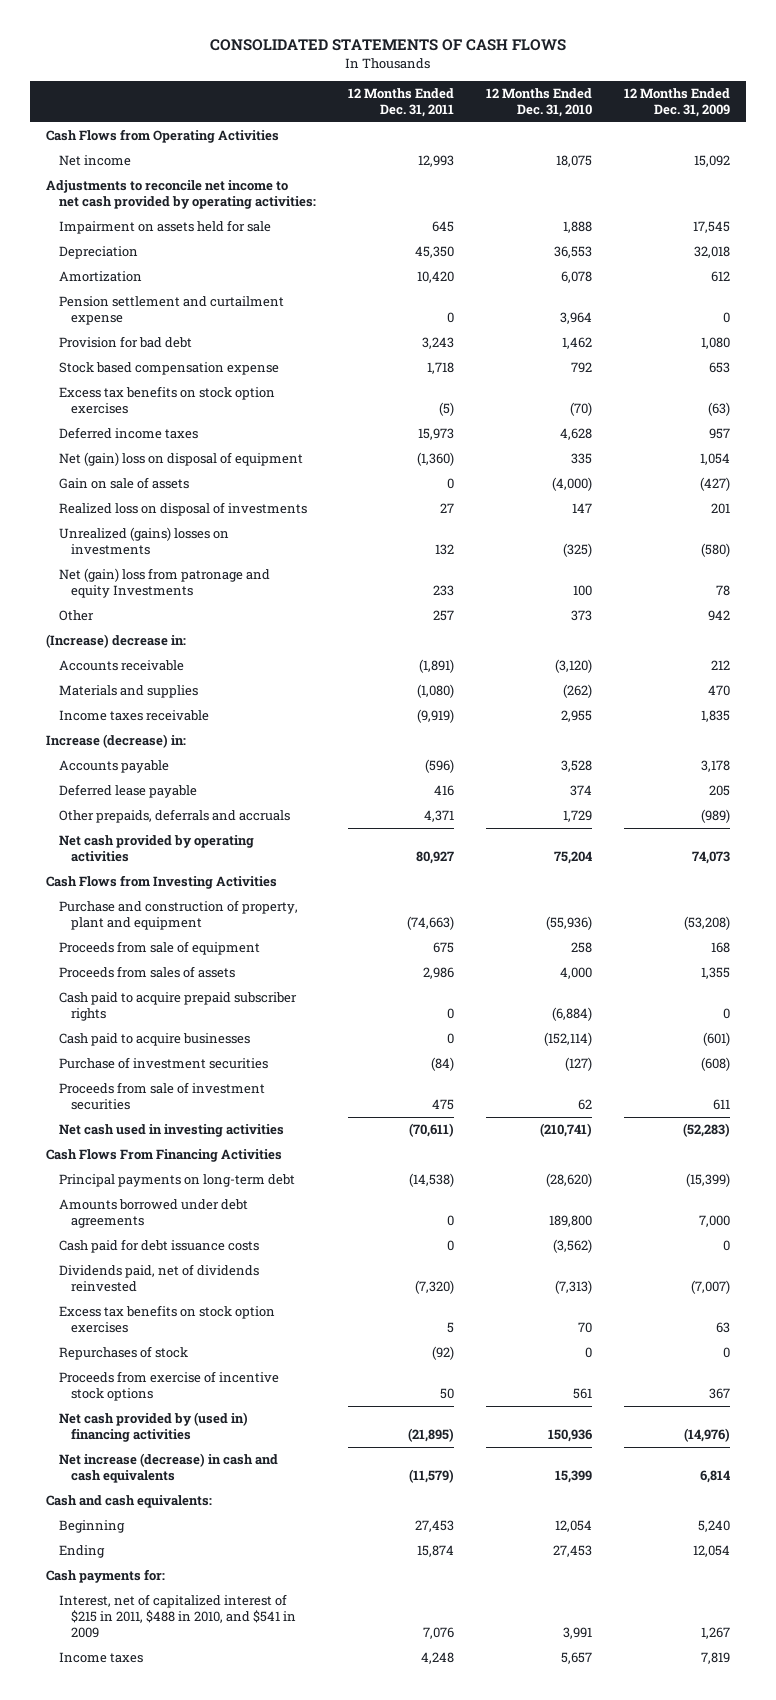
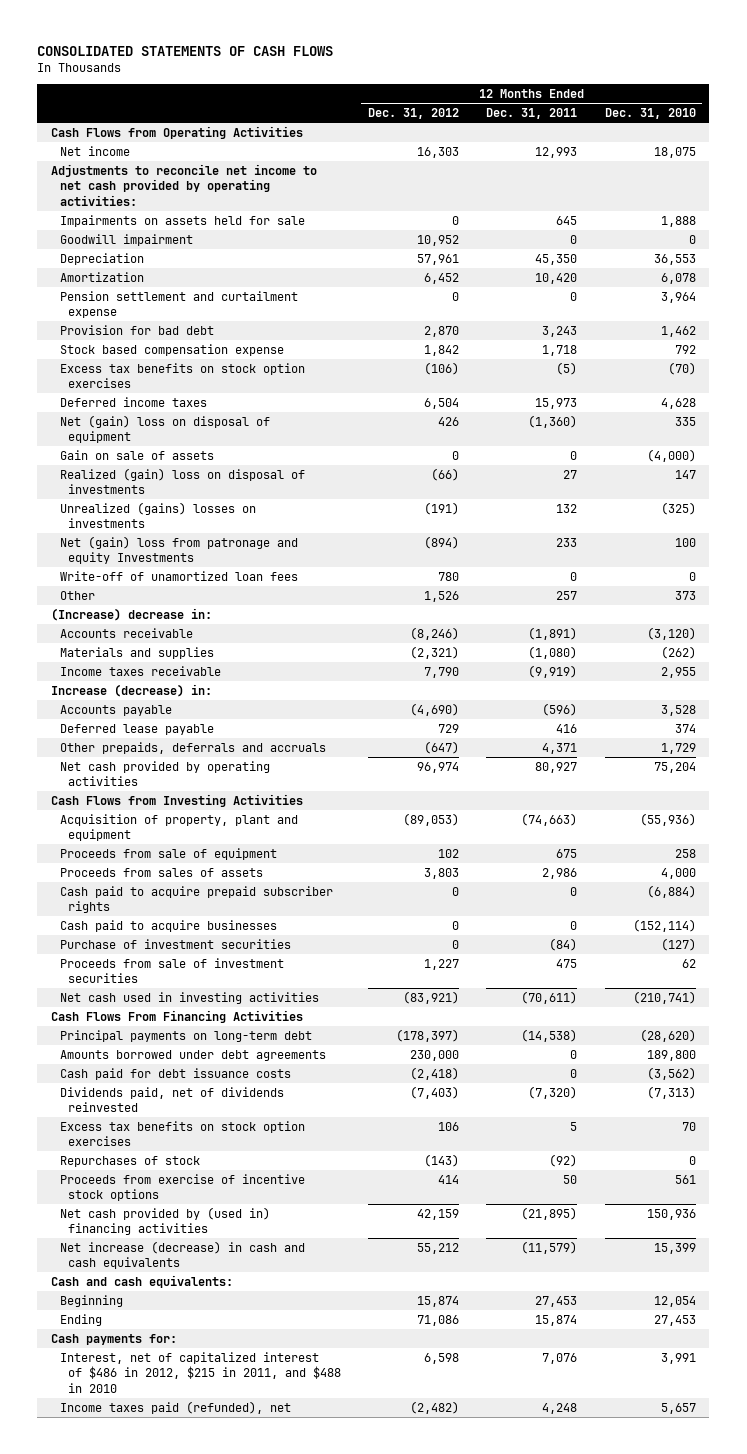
[624,88,731,117] 12 Months Ended Dec. 31, 2009 -> none
none -> [368,108,460,120] Dec. 31, 2012
[58,220,271,235] Impairment on assets held for sale -> [59,214,305,227] Impairments on assets held for sale
none -> [59,233,193,246] Goodwill impairment
[58,502,307,517] Realized loss on disposal of investments -> [59,467,305,495] Realized (gain) loss on disposal of investments
none -> [59,570,298,581] Write-off of unamortized loan fees
[58,900,298,930] Purchase and construction of property, plant and equipment -> [59,813,298,842] Acquisition of property, plant and equipment
[58,1594,297,1638] Interest, net of capitalized interest of $215 in 2011, $488 in 2010, and $541 in 2009 -> [59,1351,342,1393] Interest, net of capitalized interest of $486 in 2012, $215 in 2011, and $488 in 2010
[58,1652,143,1664] Income taxes -> [59,1400,291,1414] Income taxes paid (refunded), net

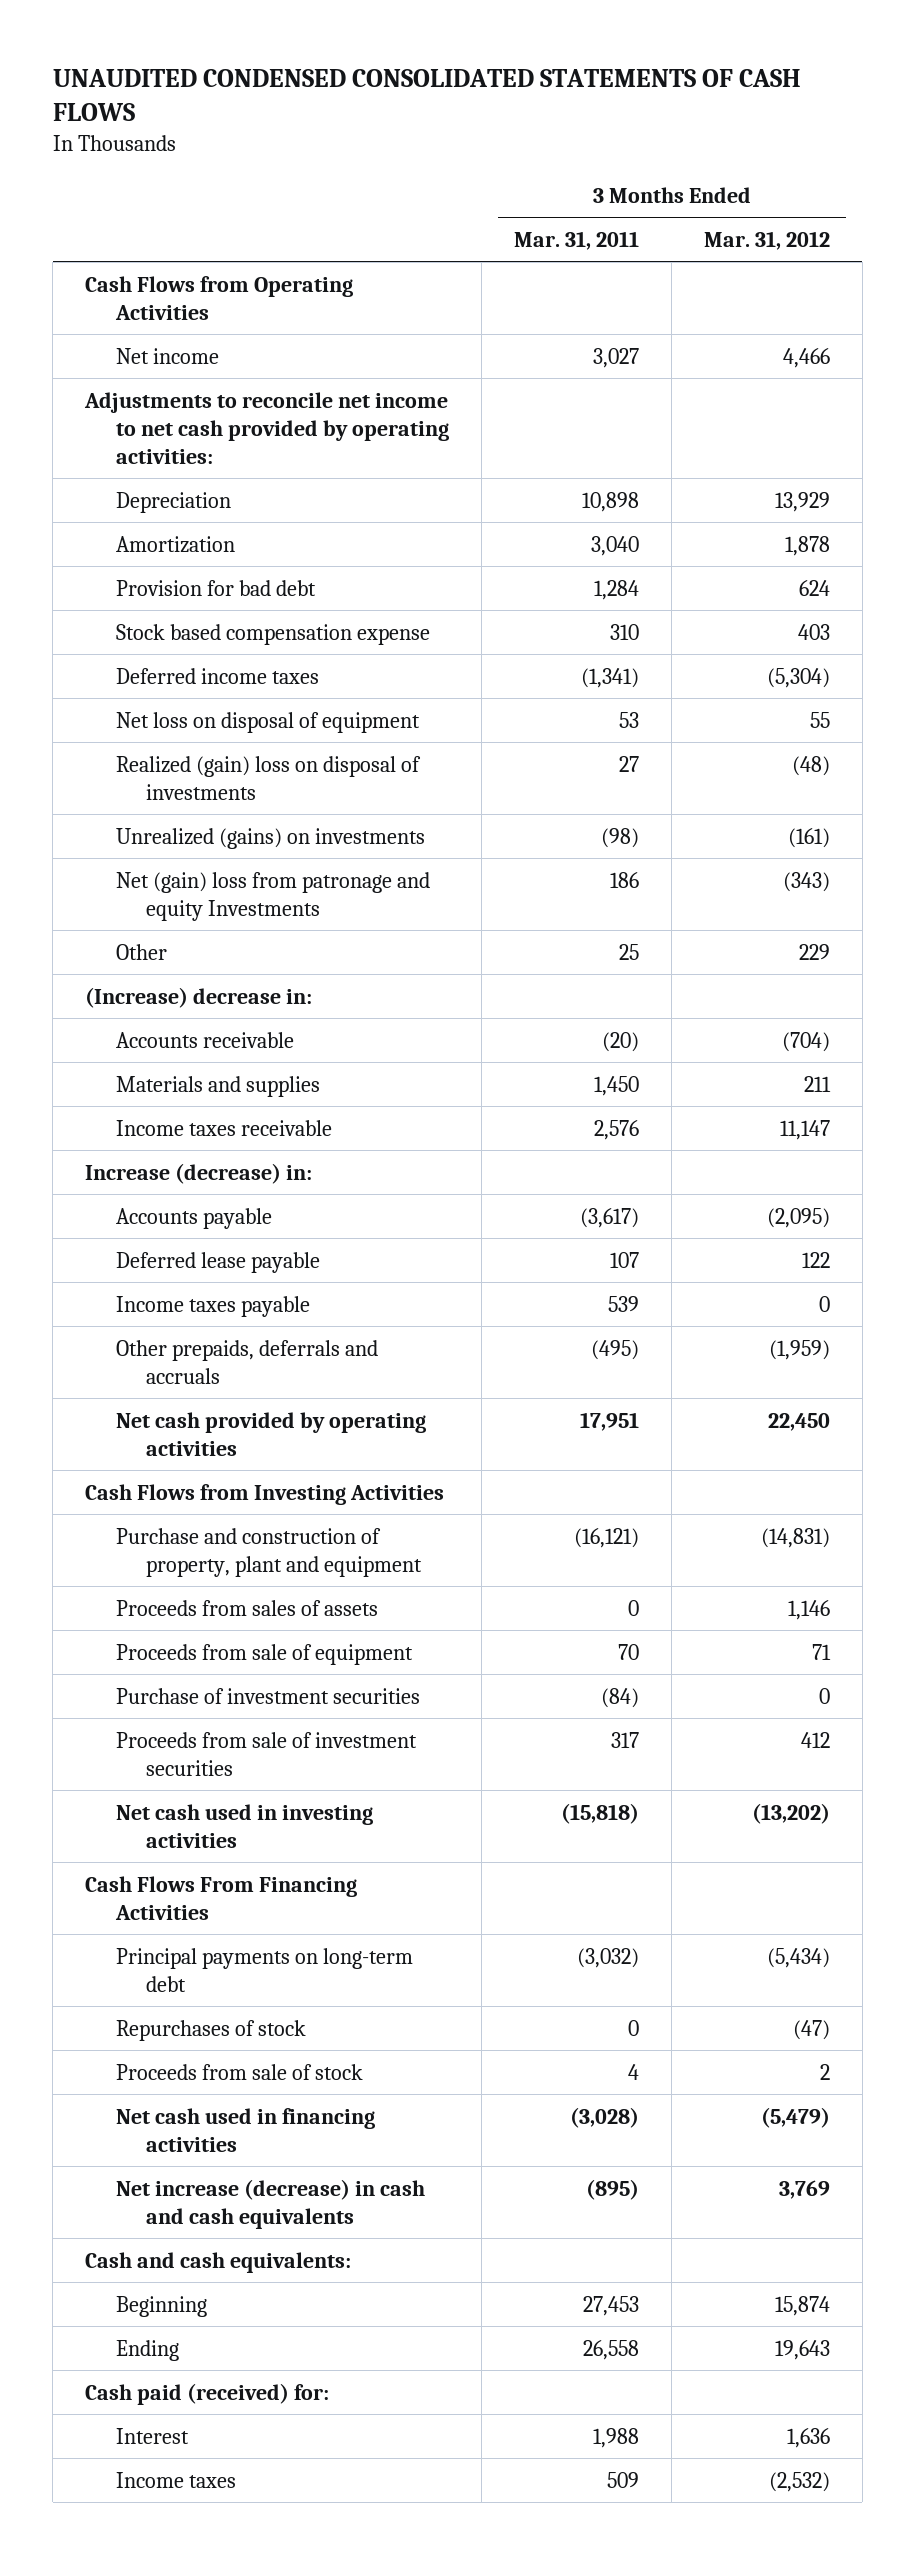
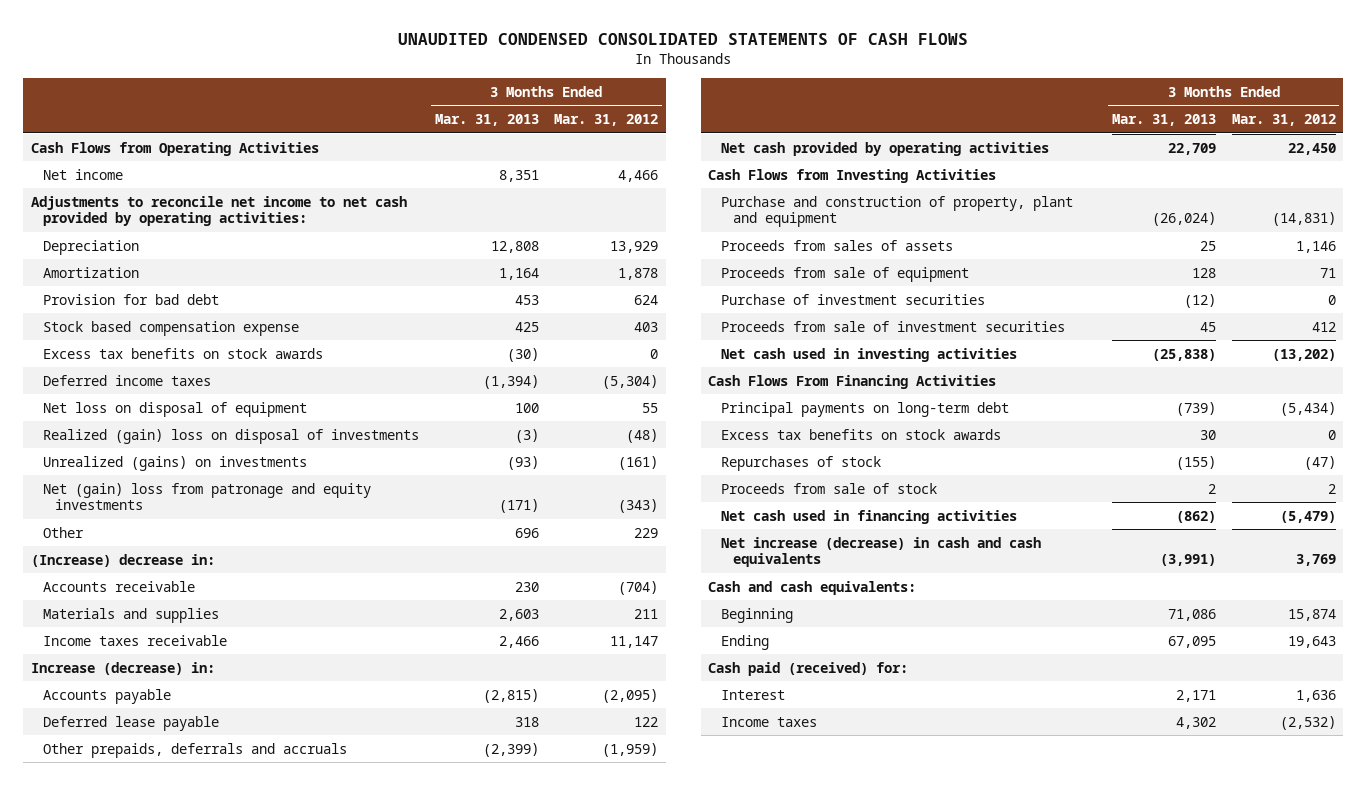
[513,230,639,250] Mar. 31, 2011 -> none
none -> [434,114,539,127] Mar. 31, 2013
none -> [43,347,324,359] Excess tax benefits on stock awards
[115,871,430,921] Net (gain) loss from patronage and equity Investments -> [43,482,372,511] Net (gain) loss from patronage and equity investments
[115,1295,310,1317] Income taxes payable -> none
none -> [720,428,1001,440] Excess tax benefits on stock awards

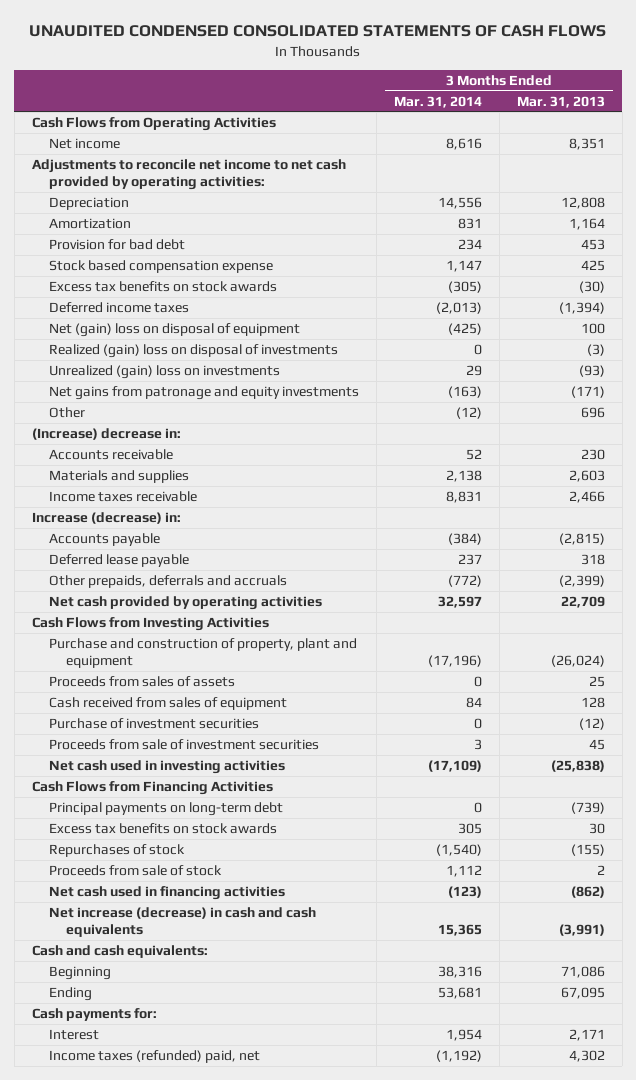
[553,114,658,127] Mar. 31, 2012 -> none
none -> [393,95,482,108] Mar. 31, 2014
[43,401,308,417] Net loss on disposal of equipment -> [48,323,300,338] Net (gain) loss on disposal of equipment
[43,455,308,471] Unrealized (gains) on investments -> [48,365,280,380] Unrealized (gain) loss on investments
[43,482,372,511] Net (gain) loss from patronage and equity investments -> [48,386,359,401] Net gains from patronage and equity investments
[720,266,969,282] Proceeds from sale of equipment -> [48,697,287,711] Cash received from sales of equipment
[708,374,997,389] Cash Flows From Financing Activities -> [31,781,273,796] Cash Flows from Financing Activities
[708,661,909,676] Cash paid (received) for: -> [31,1008,157,1022] Cash payments for:
[720,716,817,727] Income taxes -> [48,1050,260,1064] Income taxes (refunded) paid, net

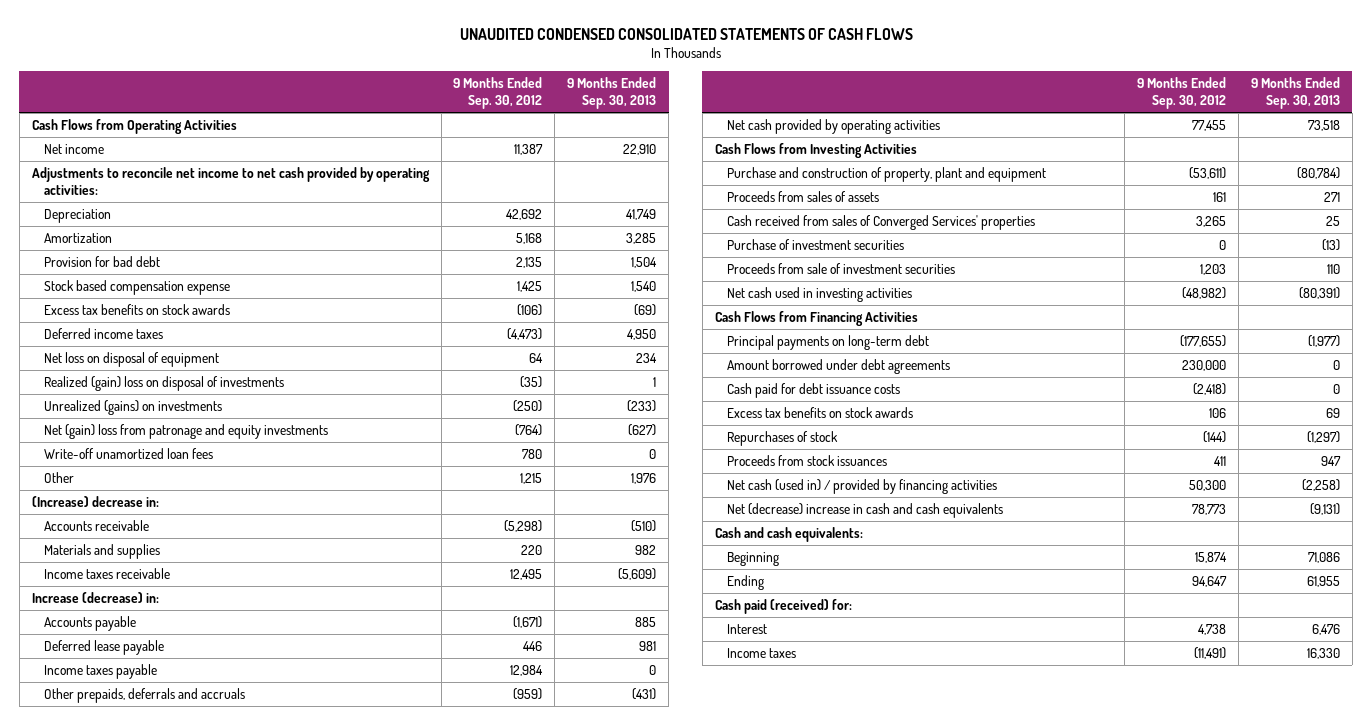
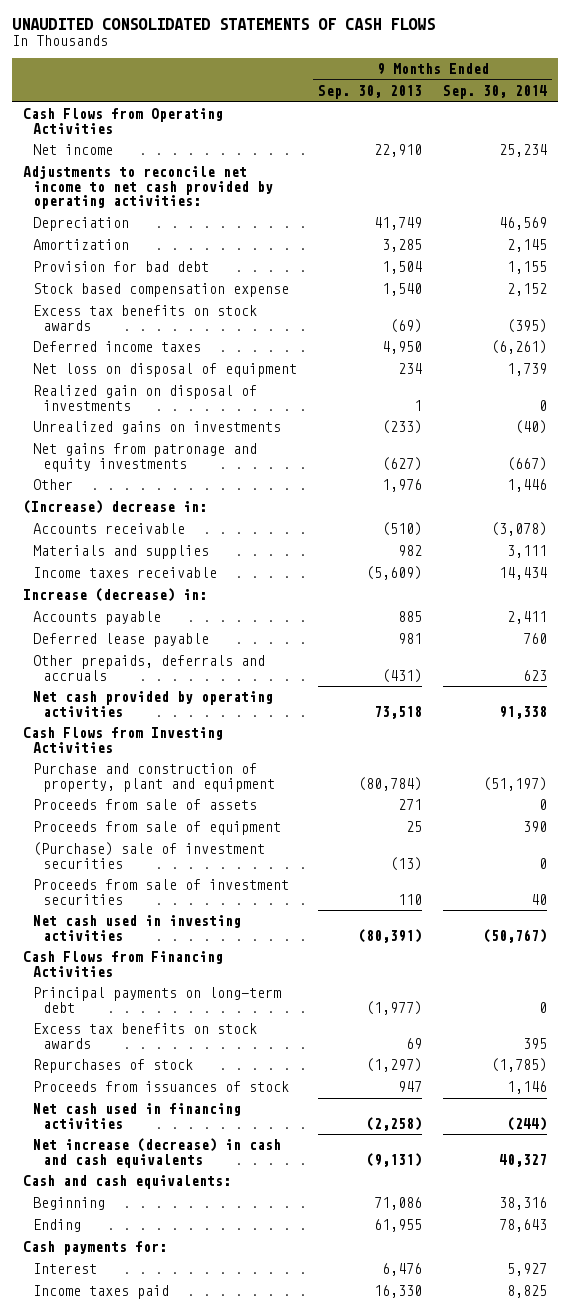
[459,27,913,40] UNAUDITED CONDENSED CONSOLIDATED STATEMENTS OF CASH FLOWS -> [12,18,436,31] UNAUDITED CONSOLIDATED STATEMENTS OF CASH FLOWS
[453,77,543,110] 9 Months Ended Sep. 30, 2012 -> none
none -> [443,85,548,100] Sep. 30, 2014
[43,447,213,459] Write-off unamortized loan fees -> none
[43,375,284,391] Realized (gain) loss on disposal of investments -> [32,385,257,411] Realized gain on disposal of investments
[43,399,222,415] Unrealized (gains) on investments -> [32,421,281,435] Unrealized gains on investments
[43,423,328,439] Net (gain) loss from patronage and equity investments -> [32,443,257,472] Net gains from patronage and equity investments
[43,663,157,679] Income taxes payable -> none
[727,214,1036,230] Cash received from sales of Converged Services' properties -> none
[727,190,880,202] Proceeds from sales of assets -> [32,799,257,811] Proceeds from sale of assets
none -> [32,821,281,836] Proceeds from sale of equipment
[727,238,905,250] Purchase of investment securities -> [32,842,265,869] (Purchase) sale of investment securities
[727,358,951,374] Amount borrowed under debt agreements -> none
[727,382,901,398] Cash paid for debt issuance costs -> none
[727,454,888,466] Proceeds from stock issuances -> [32,1081,289,1093] Proceeds from issuances of stock
[727,478,998,494] Net cash (used in) / provided by financing activities -> [32,1103,241,1129] Net cash used in financing activities
[727,502,1004,518] Net (decrease) increase in cash and cash equivalents -> [32,1138,281,1168] Net increase (decrease) in cash and cash equivalents
[714,598,852,614] Cash paid (received) for: -> [22,1241,167,1256] Cash payments for:
[727,647,797,658] Income taxes -> [32,1285,169,1300] Income taxes paid

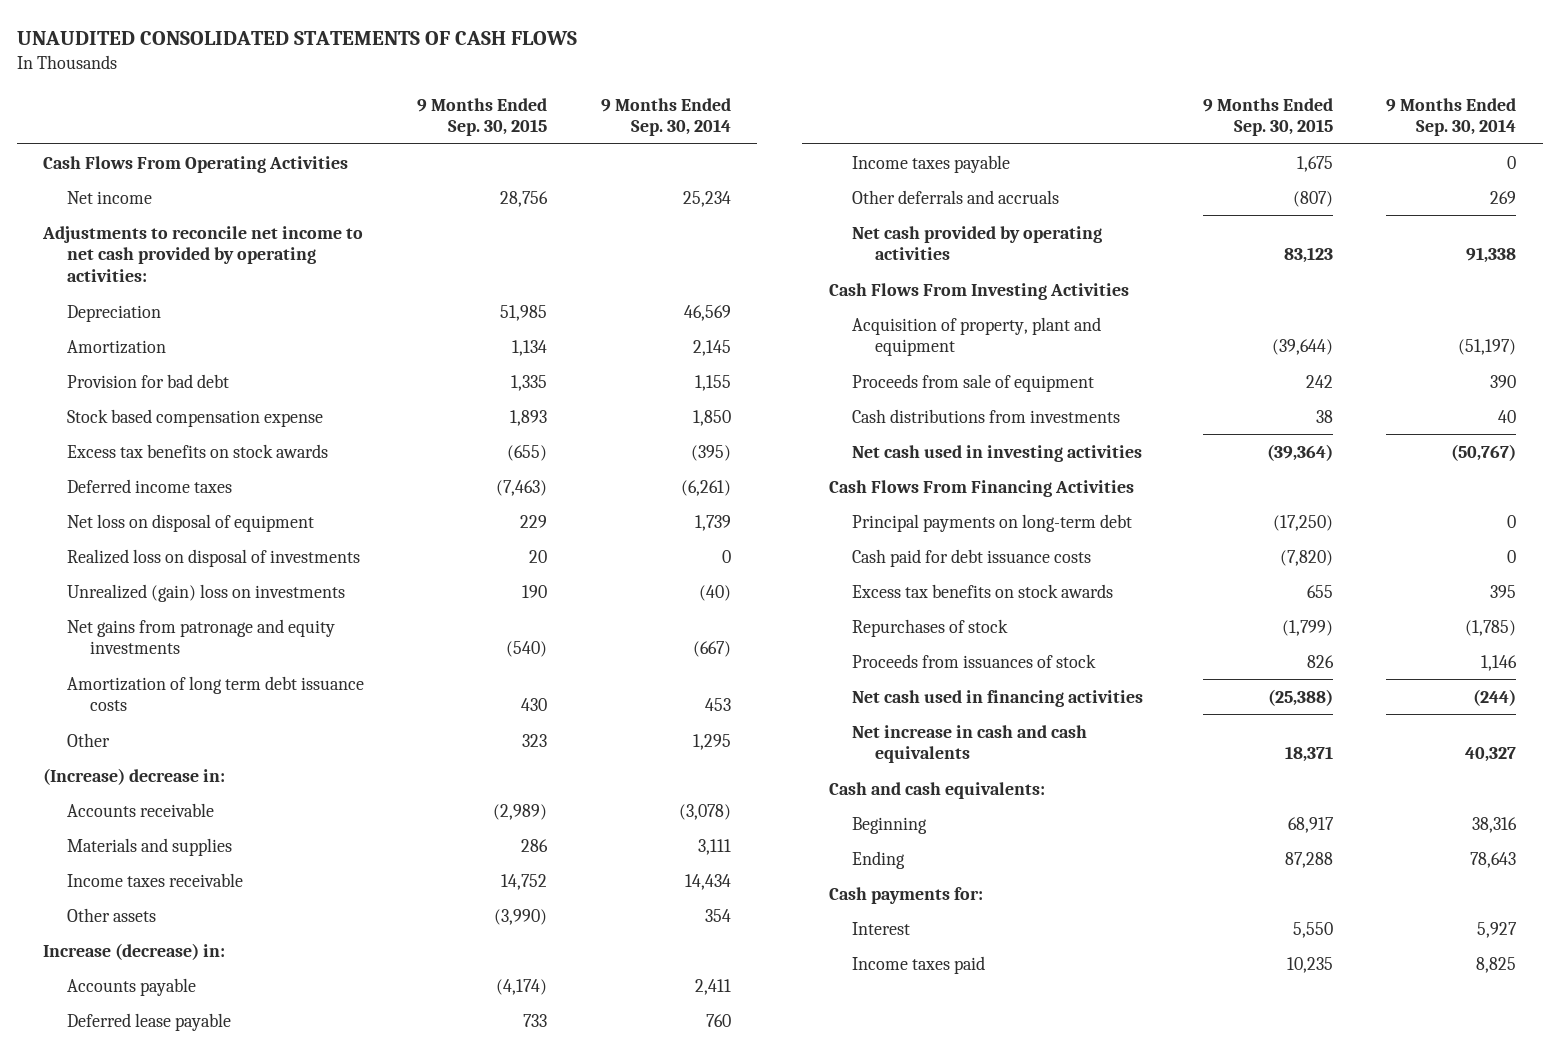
[317,85,422,100] Sep. 30, 2013 -> none
none -> [417,97,548,137] 9 Months Ended Sep. 30, 2015
[22,108,223,134] Cash Flows from Operating Activities -> [43,155,349,173] Cash Flows From Operating Activities
[507,283,548,297] 2,152 -> [692,409,731,426] 1,850
[32,385,257,411] Realized gain on disposal of investments -> [66,548,360,567] Realized loss on disposal of investments
[32,421,281,435] Unrealized gains on investments -> [66,583,345,602] Unrealized (gain) loss on investments
none -> [66,675,364,712] Amortization of long term debt issuance costs
[507,479,548,493] 1,446 -> [692,733,731,750] 1,295
none -> [66,907,156,922] Other assets
none -> [852,154,1011,173] Income taxes payable
[32,655,265,681] Other prepaids, deferrals and accruals -> [852,189,1060,204] Other deferrals and accruals
[523,669,548,681] 623 -> [1490,190,1517,204] 269
[32,799,257,811] Proceeds from sale of assets -> none
[22,727,223,753] Cash Flows from Investing Activities -> [829,282,1130,300] Cash Flows From Investing Activities
[32,763,275,792] Purchase and construction of property, plant and equipment -> [852,316,1102,357] Acquisition of property, plant and equipment
[32,842,265,869] (Purchase) sale of investment securities -> none
[32,879,289,905] Proceeds from sale of investment securities -> [852,408,1121,423] Cash distributions from investments
[22,951,223,977] Cash Flows from Financing Activities -> [829,479,1135,497] Cash Flows From Financing Activities
none -> [852,548,1092,567] Cash paid for debt issuance costs
[32,1138,281,1168] Net increase (decrease) in cash and cash equivalents -> [852,724,1088,764] Net increase in cash and cash equivalents

